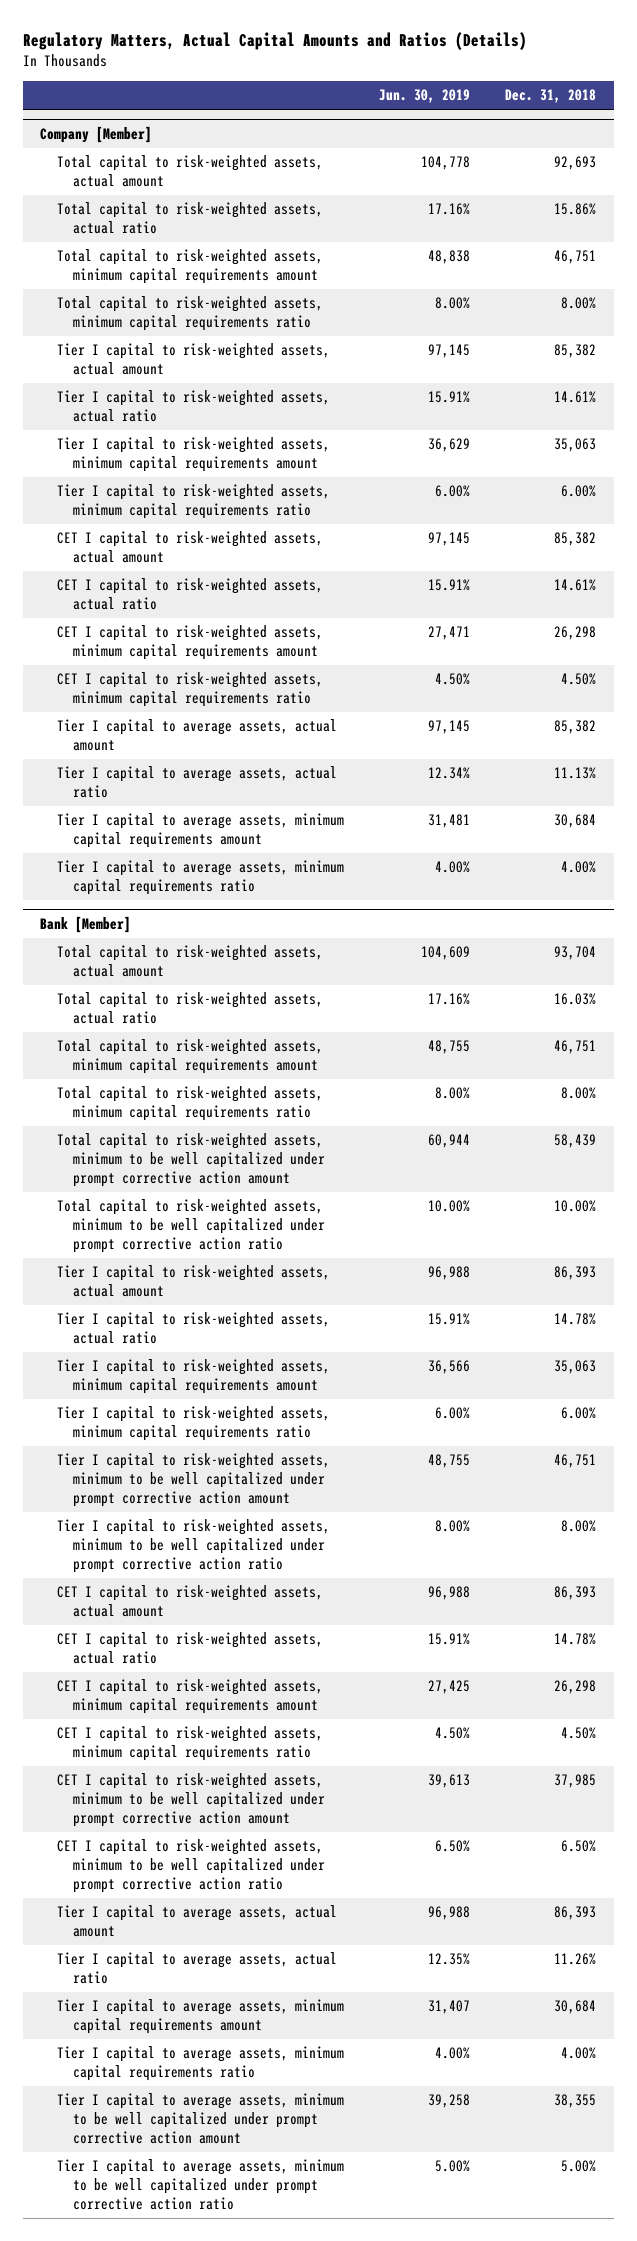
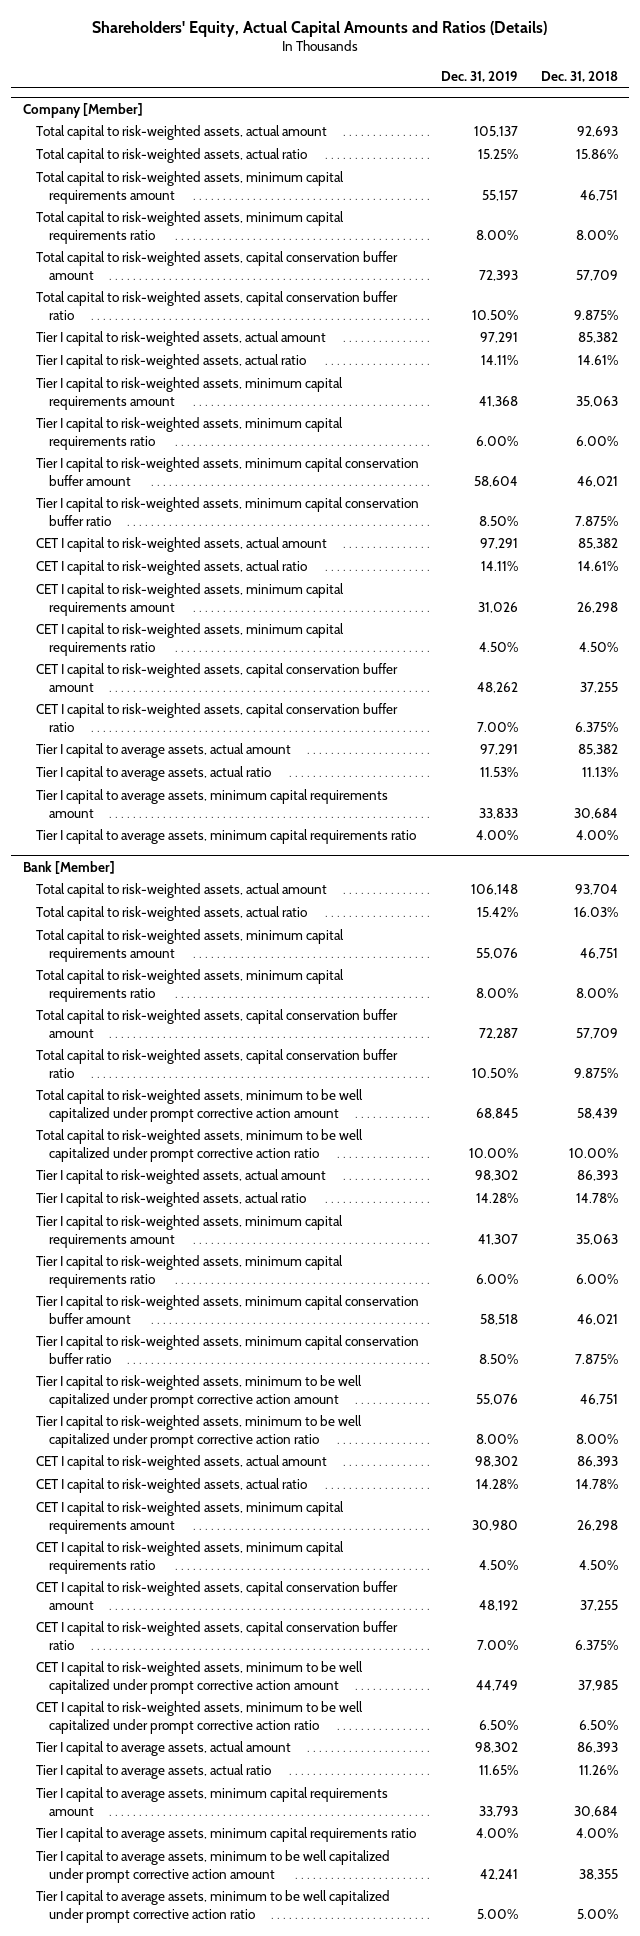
[22,31,527,50] Regulatory Matters, Actual Capital Amounts and Ratios (Details) -> [92,20,548,37] Shareholders' Equity, Actual Capital Amounts and Ratios (Details)
[378,89,470,104] Jun. 30, 2019 -> none
none -> [441,70,519,82] Dec. 31, 2019
none -> [35,251,398,280] Total capital to risk-weighted assets, capital conservation buffer amount
none -> [35,291,398,320] Total capital to risk-weighted assets, capital conservation buffer ratio
none -> [35,457,419,486] Tier I capital to risk-weighted assets, minimum capital conservation buffer amount
none -> [35,497,419,526] Tier I capital to risk-weighted assets, minimum capital conservation buffer ratio
none -> [35,663,398,692] CET I capital to risk-weighted assets, capital conservation buffer amount
none -> [35,703,398,732] CET I capital to risk-weighted assets, capital conservation buffer ratio
none -> [35,1009,398,1038] Total capital to risk-weighted assets, capital conservation buffer amount
none -> [35,1049,398,1078] Total capital to risk-weighted assets, capital conservation buffer ratio
none -> [35,1295,419,1324] Tier I capital to risk-weighted assets, minimum capital conservation buffer amount
none -> [35,1335,419,1364] Tier I capital to risk-weighted assets, minimum capital conservation buffer ratio
none -> [35,1581,398,1610] CET I capital to risk-weighted assets, capital conservation buffer amount
none -> [35,1621,398,1650] CET I capital to risk-weighted assets, capital conservation buffer ratio

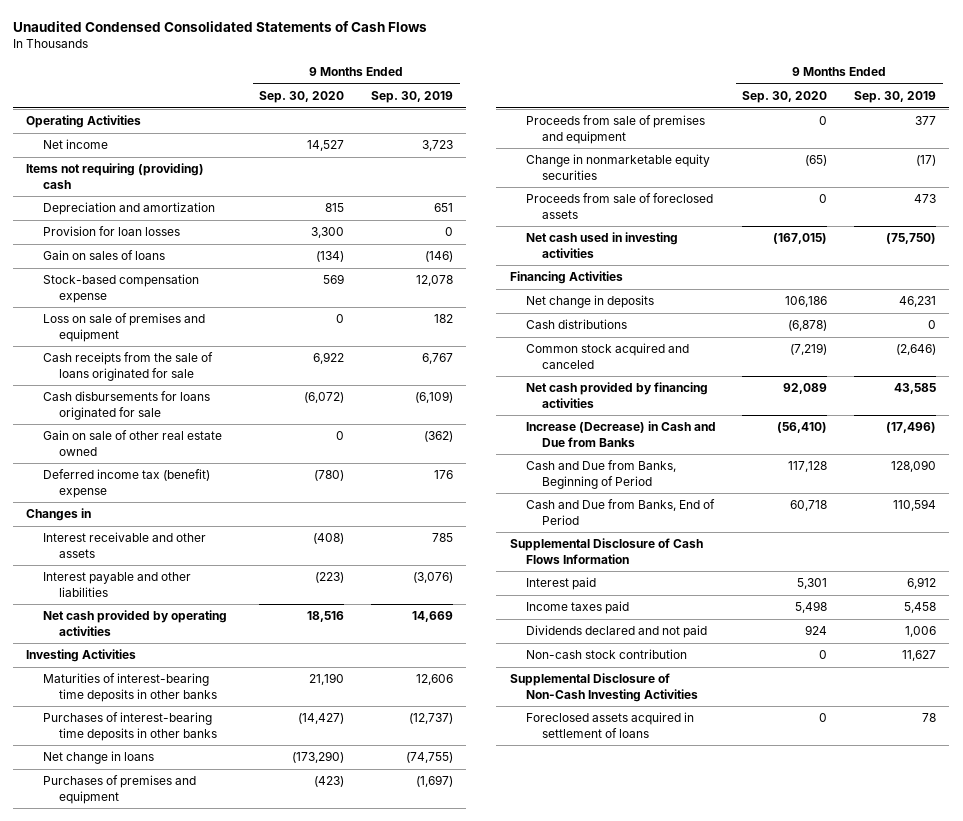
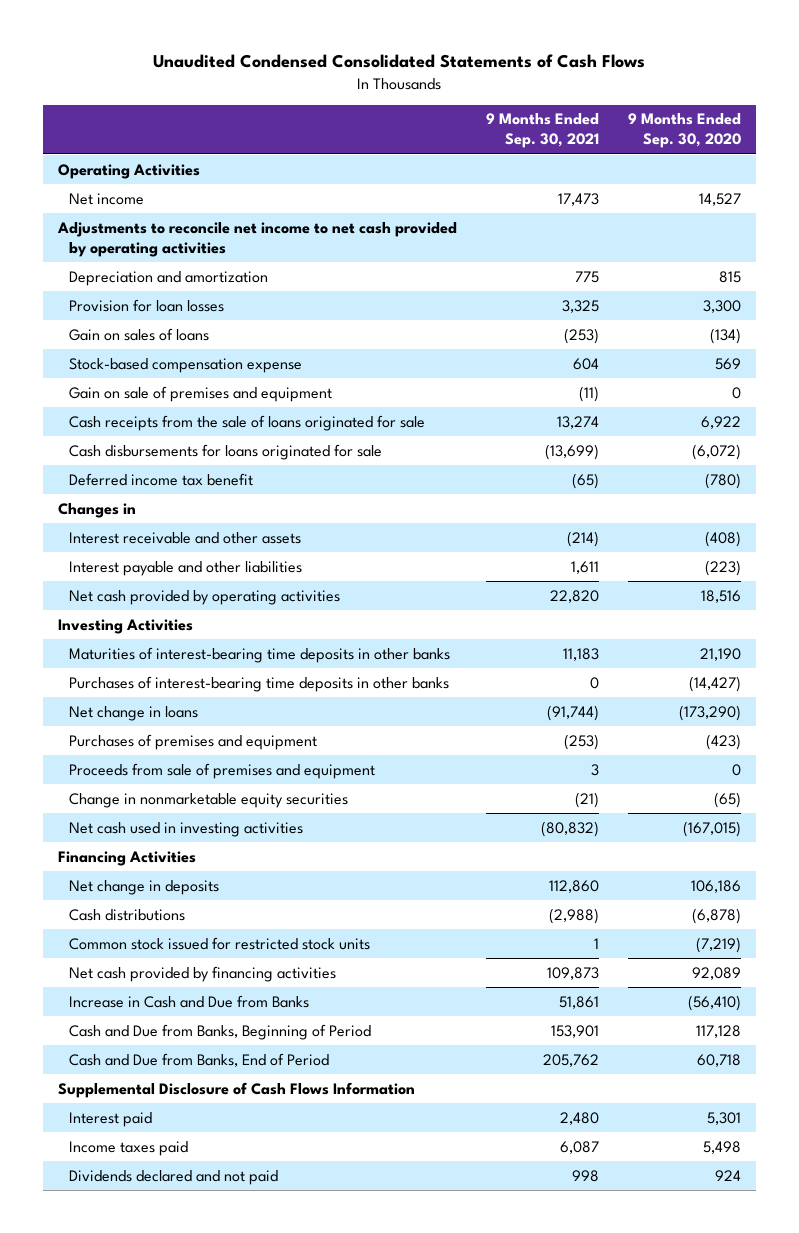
[371,90,454,103] Sep. 30, 2019 -> none
none -> [485,113,599,149] 9 Months Ended Sep. 30, 2021
[26,163,205,189] Items not requiring (providing) cash -> [56,221,457,257] Adjustments to reconcile net income to net cash provided by operating activities
[42,313,205,342] Loss on sale of premises and equipment -> [68,385,332,402] Gain on sale of premises and equipment
[42,430,222,456] Gain on sale of other real estate owned -> none
[42,469,210,498] Deferred income tax (benefit) expense -> [68,472,253,486] Deferred income tax benefit
[525,193,713,219] Proceeds from sale of foreclosed assets -> none
[525,343,689,369] Common stock acquired and canceled -> [68,936,370,950] Common stock issued for restricted stock units
[525,421,716,447] Increase (Decrease) in Cash and Due from Banks -> [68,994,309,1008] Increase in Cash and Due from Banks
[525,649,687,660] Non-cash stock contribution -> none
[509,673,698,702] Supplemental Disclosure of Non-Cash Investing Activities -> none
[525,712,694,738] Foreclosed assets acquired in settlement of loans -> none

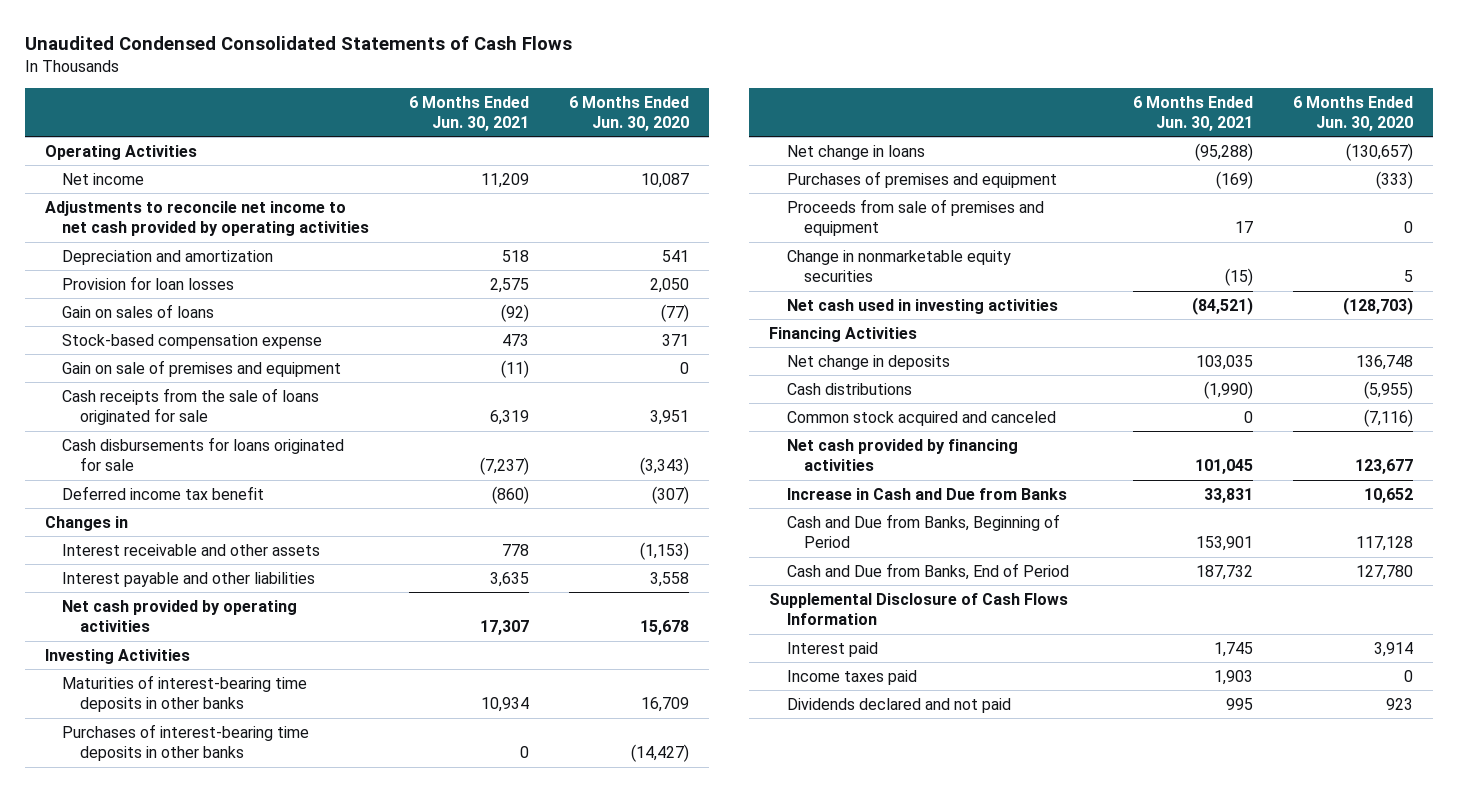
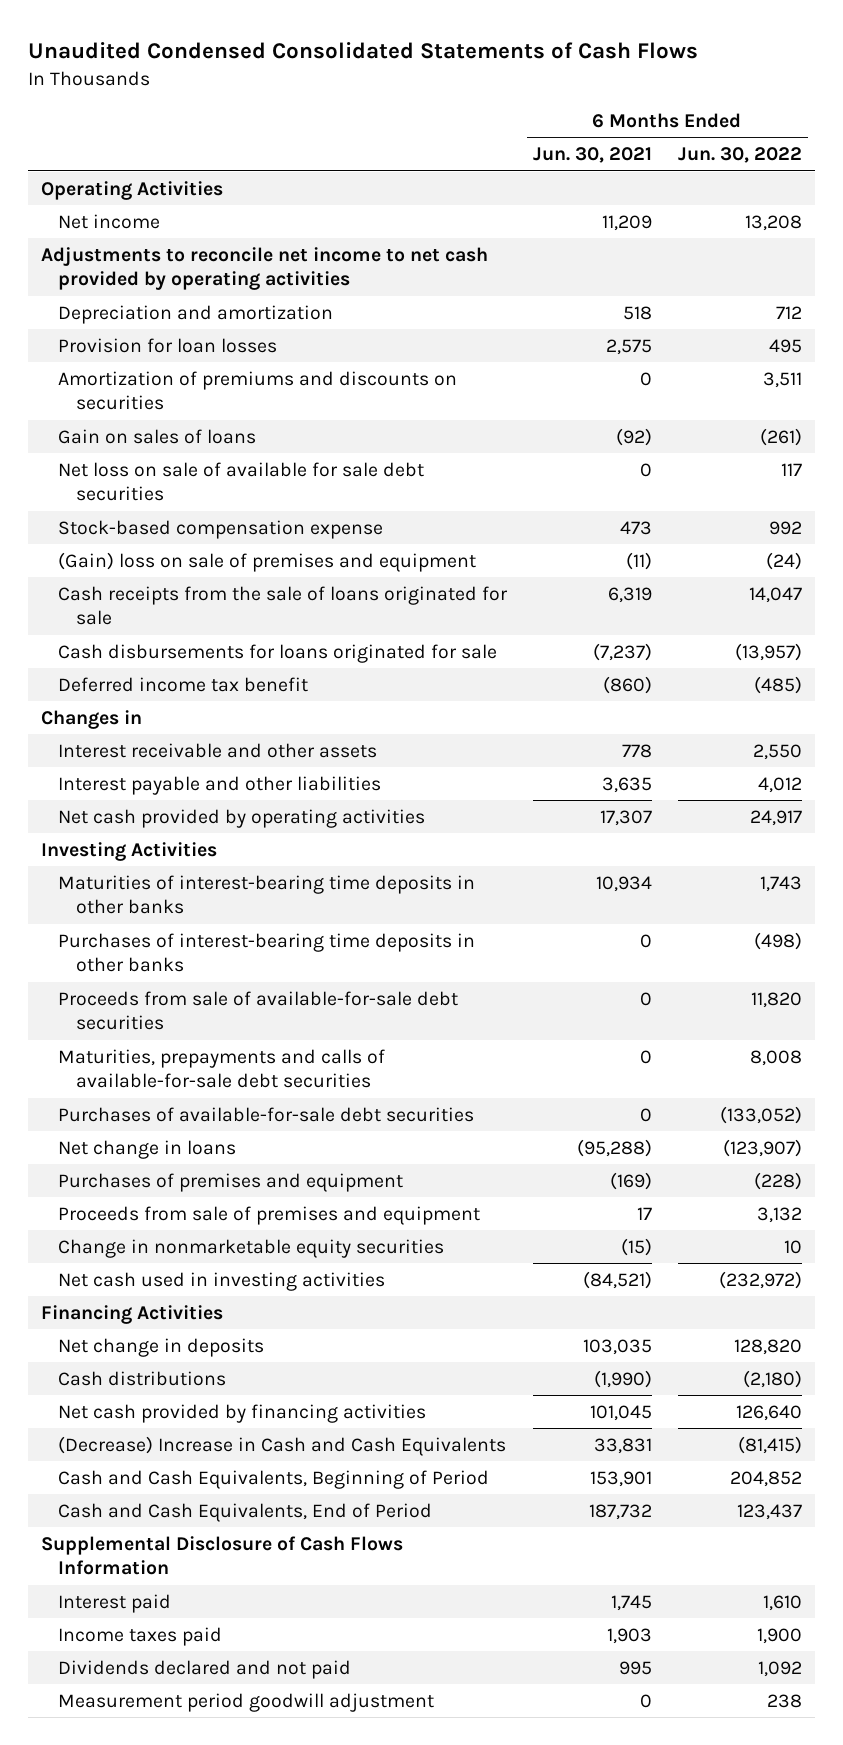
[569,95,690,131] 6 Months Ended Jun. 30, 2020 -> none
none -> [677,147,802,164] Jun. 30, 2022
none -> [58,370,458,411] Amortization of premiums and discounts on securities
none -> [58,461,425,502] Net loss on sale of available for sale debt securities
[62,359,342,377] Gain on sale of premises and equipment -> [58,551,477,572] (Gain) loss on sale of premises and equipment
none -> [58,990,459,1031] Proceeds from sale of available-for-sale debt securities
none -> [58,1048,386,1089] Maturities, prepayments and calls of available-for-sale debt securities
none -> [58,1106,475,1122] Purchases of available-for-sale debt securities
[786,410,1056,426] Common stock acquired and canceled -> none
[786,487,1067,500] Increase in Cash and Due from Banks -> [58,1435,507,1456] (Decrease) Increase in Cash and Cash Equivalents
[786,513,1060,549] Cash and Due from Banks, Beginning of Period -> [58,1469,490,1489] Cash and Cash Equivalents, Beginning of Period
[786,562,1069,580] Cash and Due from Banks, End of Period -> [58,1502,433,1522] Cash and Cash Equivalents, End of Period
none -> [58,1692,435,1712] Measurement period goodwill adjustment

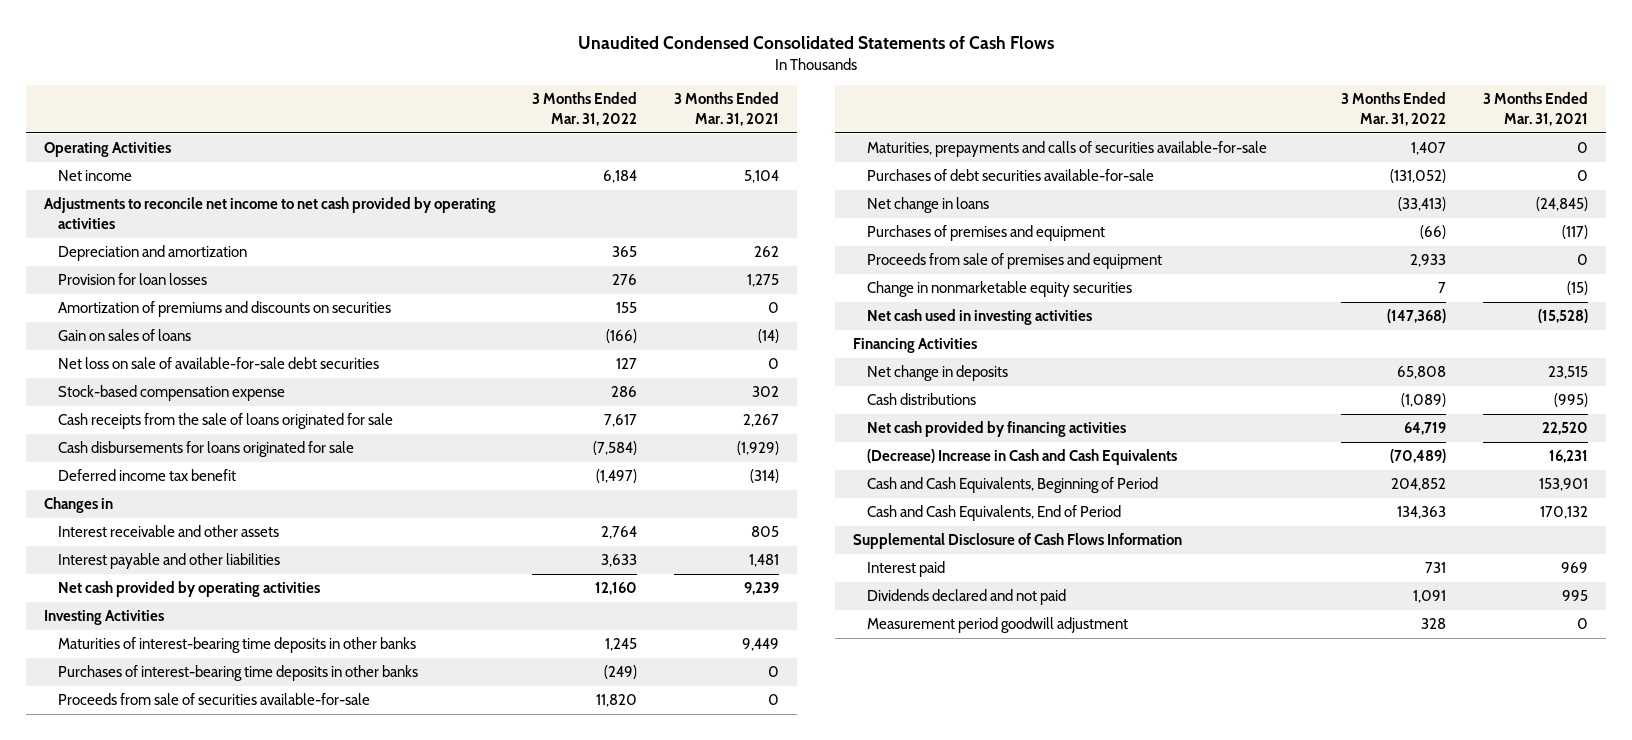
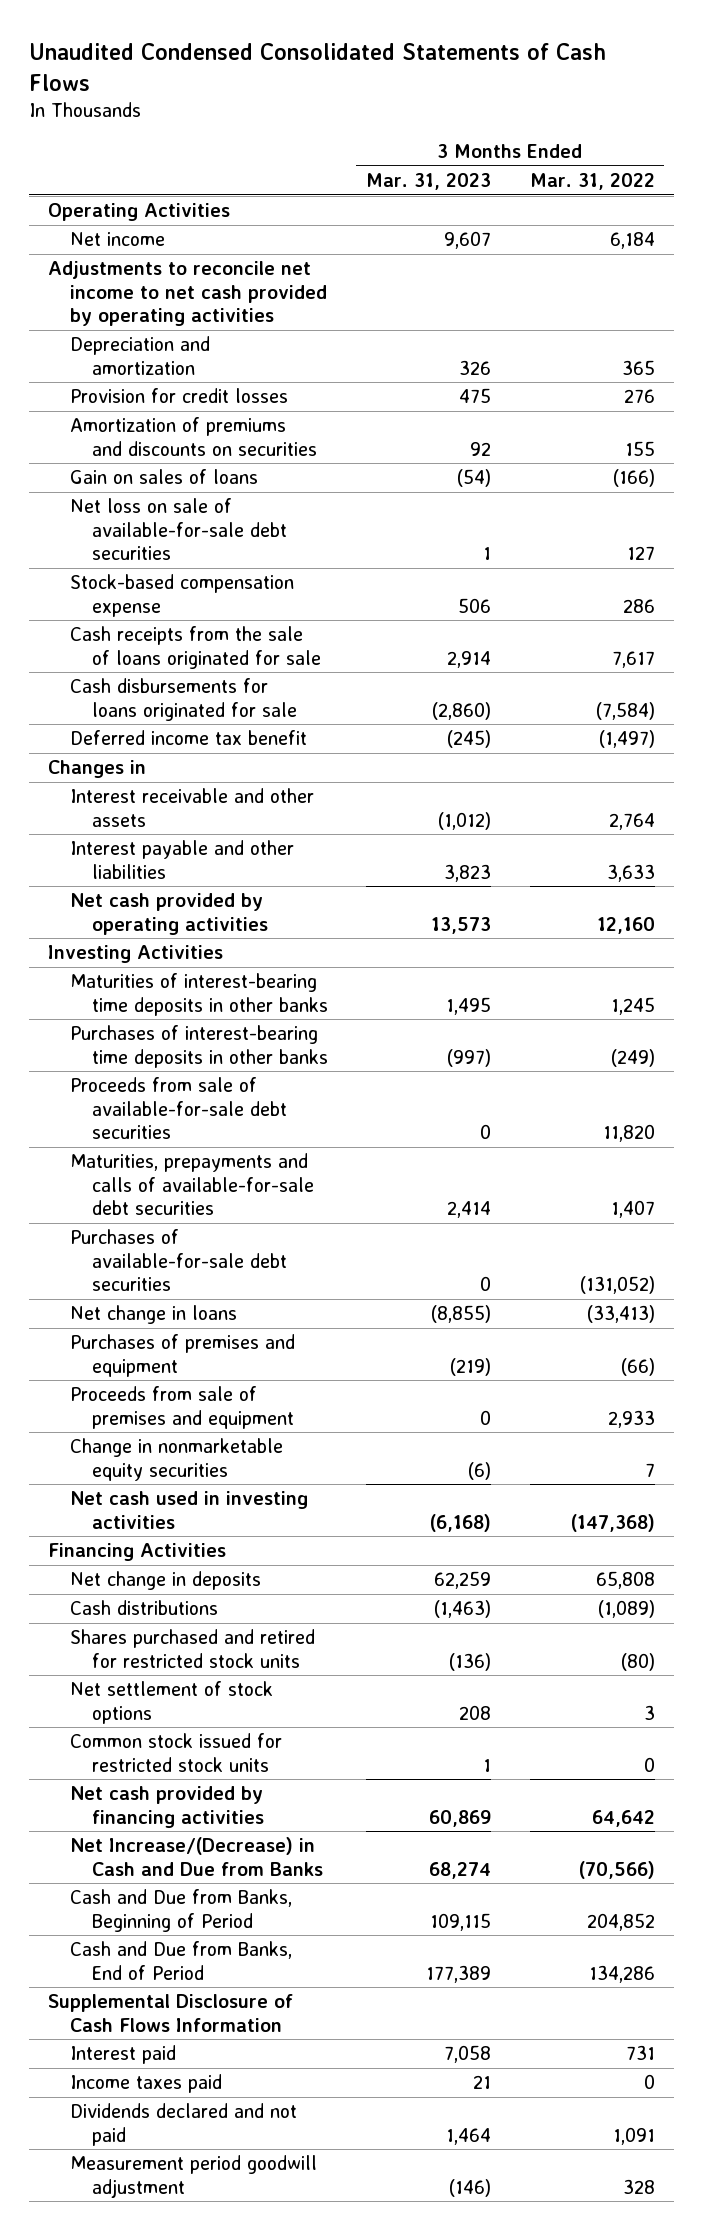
[673,92,779,126] 3 Months Ended Mar. 31, 2021 -> none
none -> [366,173,492,191] Mar. 31, 2023
[58,273,208,286] Provision for loan losses -> [69,388,288,404] Provision for credit losses
[58,693,371,706] Proceeds from sale of securities available-for-sale -> [69,1077,287,1140] Proceeds from sale of available-for-sale debt securities
[867,141,1268,158] Maturities, prepayments and calls of securities available-for-sale -> [69,1153,314,1216] Maturities, prepayments and calls of available-for-sale debt securities
[867,169,1155,182] Purchases of debt securities available-for-sale -> [69,1229,287,1292] Purchases of available-for-sale debt securities
none -> [69,1629,315,1668] Shares purchased and retired for restricted stock units
none -> [69,1681,273,1724] Net settlement of stock options
none -> [69,1733,282,1772] Common stock issued for restricted stock units
[1404,422,1447,436] 64,719 -> [591,1809,655,1827] 64,642
[867,449,1178,466] (Decrease) Increase in Cash and Cash Equivalents -> [69,1837,323,1876] Net Increase/(Decrease) in Cash and Due from Banks
[1390,449,1447,464] (70,489) -> [578,1860,655,1879] (70,566)
[867,477,1159,494] Cash and Cash Equivalents, Beginning of Period -> [69,1889,292,1932] Cash and Due from Banks, Beginning of Period
[867,505,1122,522] Cash and Cash Equivalents, End of Period -> [69,1941,292,1980] Cash and Due from Banks, End of Period
[1397,506,1447,520] 134,363 -> [588,1964,655,1983] 134,286
none -> [69,2074,222,2094] Income taxes paid

